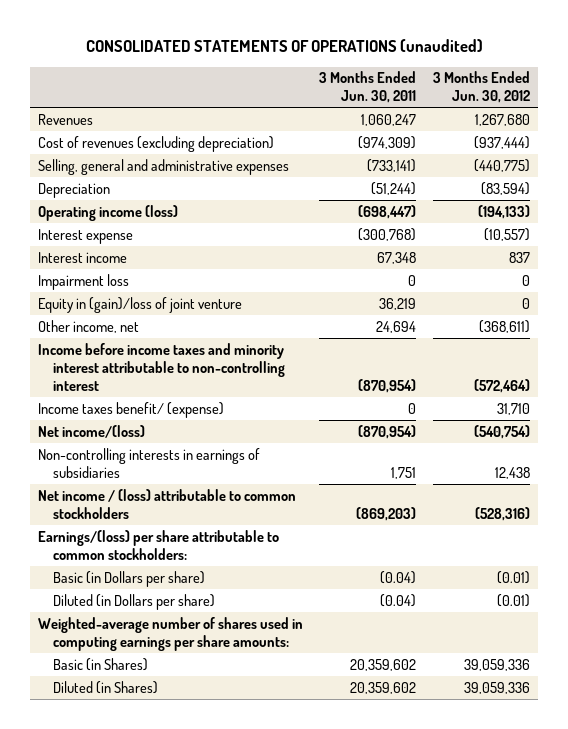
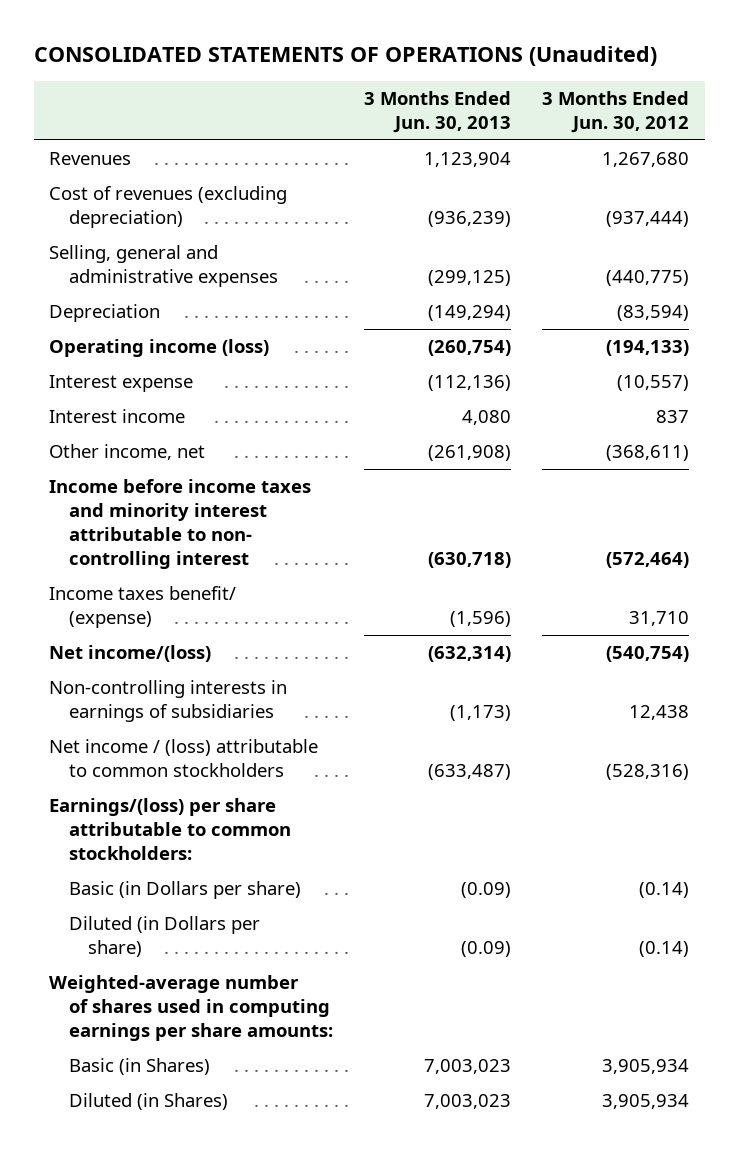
[85,39,483,53] CONSOLIDATED STATEMENTS OF OPERATIONS (unaudited) -> [33,46,657,67] CONSOLIDATED STATEMENTS OF OPERATIONS (Unaudited)
[319,71,417,104] 3 Months Ended Jun. 30, 2011 -> none
none -> [364,91,512,134] 3 Months Ended Jun. 30, 2013
[37,273,129,290] Impairment loss -> none
[37,296,242,313] Equity in (gain)/loss of joint venture -> none
[37,342,285,391] Income before income taxes and minority interest attributable to non-controlling interest -> [49,479,312,570] Income before income taxes and minority interest attributable to non- controlling interest
[496,570,530,584] (0.01) -> [639,882,690,899] (0.14)
[496,593,530,607] (0.01) -> [639,941,690,958] (0.14)
[463,658,530,671] 39,059,336 -> [602,1059,690,1075] 3,905,934
[463,681,530,694] 39,059,336 -> [602,1094,690,1110] 3,905,934

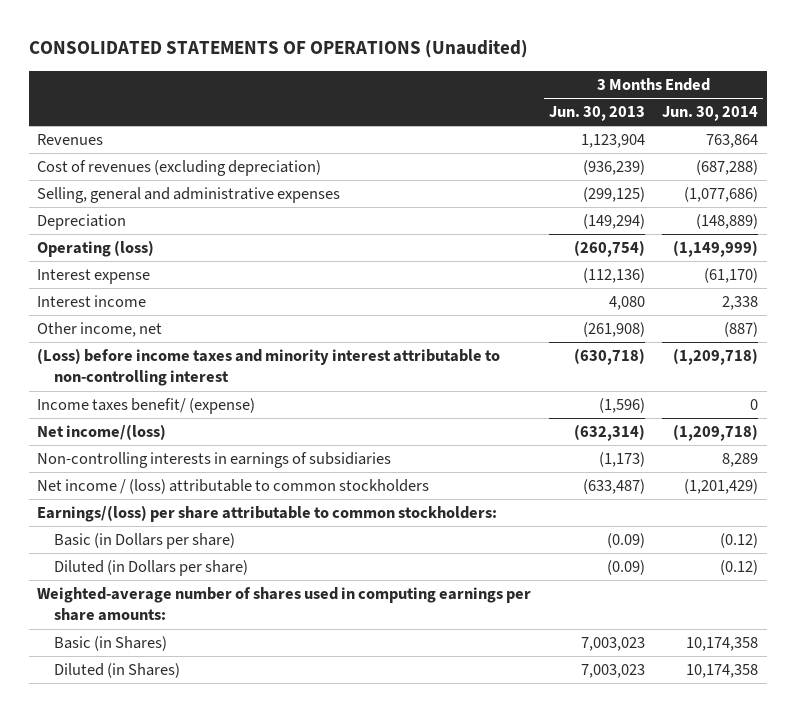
[542,91,690,134] 3 Months Ended Jun. 30, 2012 -> none
none -> [662,106,759,122] Jun. 30, 2014
[49,339,270,358] Operating income (loss) -> [37,240,155,258] Operating (loss)
[49,479,312,570] Income before income taxes and minority interest attributable to non- controlling interest -> [37,348,501,387] (Loss) before income taxes and minority interest attributable to non-controlling interest

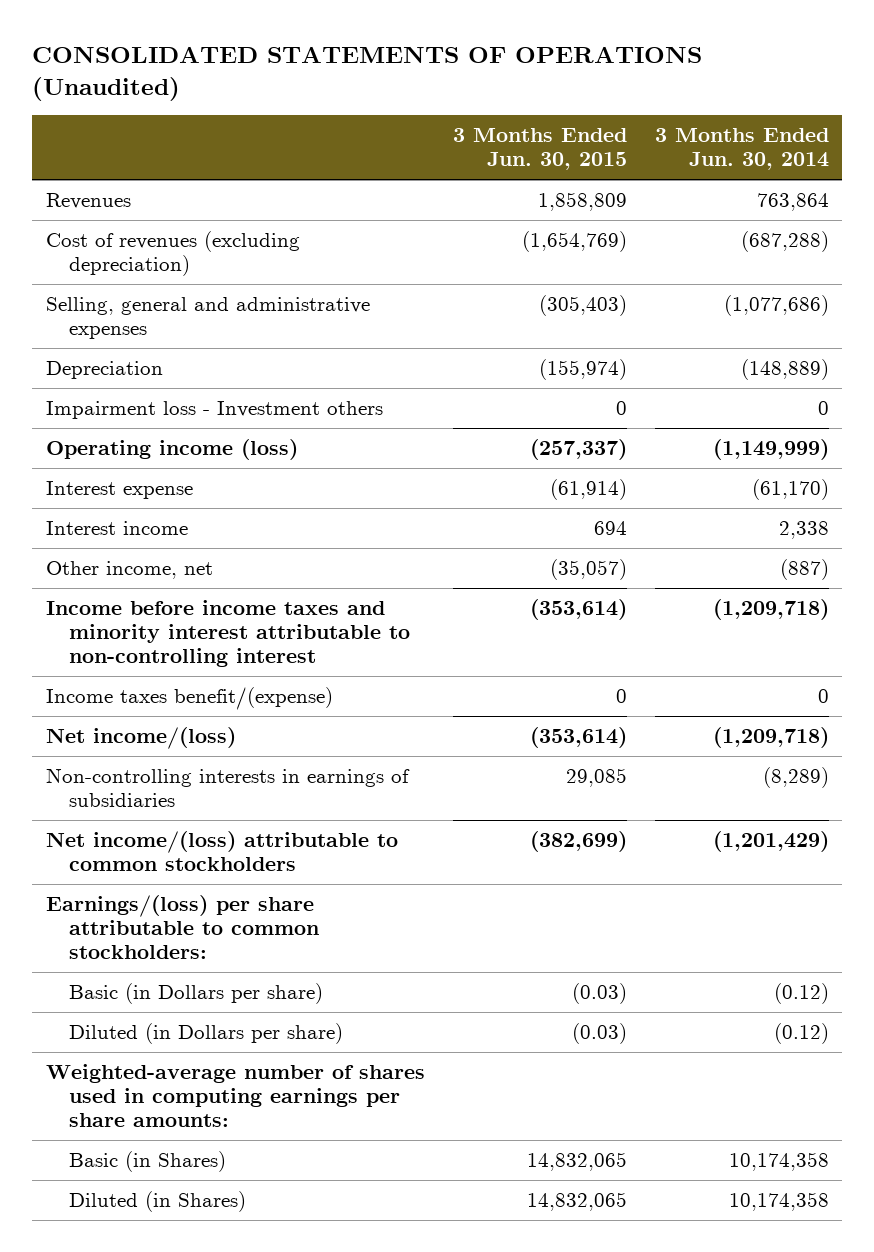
[548,106,645,122] Jun. 30, 2013 -> none
none -> [452,128,627,171] 3 Months Ended Jun. 30, 2015
none -> [45,400,383,419] Impairment loss - Investment others
[37,240,155,258] Operating (loss) -> [45,438,298,460] Operating income (loss)
[37,348,501,387] (Loss) before income taxes and minority interest attributable to non-controlling interest -> [45,599,410,667] Income before income taxes and minority interest attributable to non-controlling interest
[37,398,256,415] Income taxes benefit/ (expense) -> [45,686,333,710] Income taxes benefit/(expense)
[722,453,759,468] 8,289 -> [762,766,829,788] (8,289)
[37,479,430,495] Net income / (loss) attributable to common stockholders -> [45,830,398,871] Net income/(loss) attributable to common stockholders

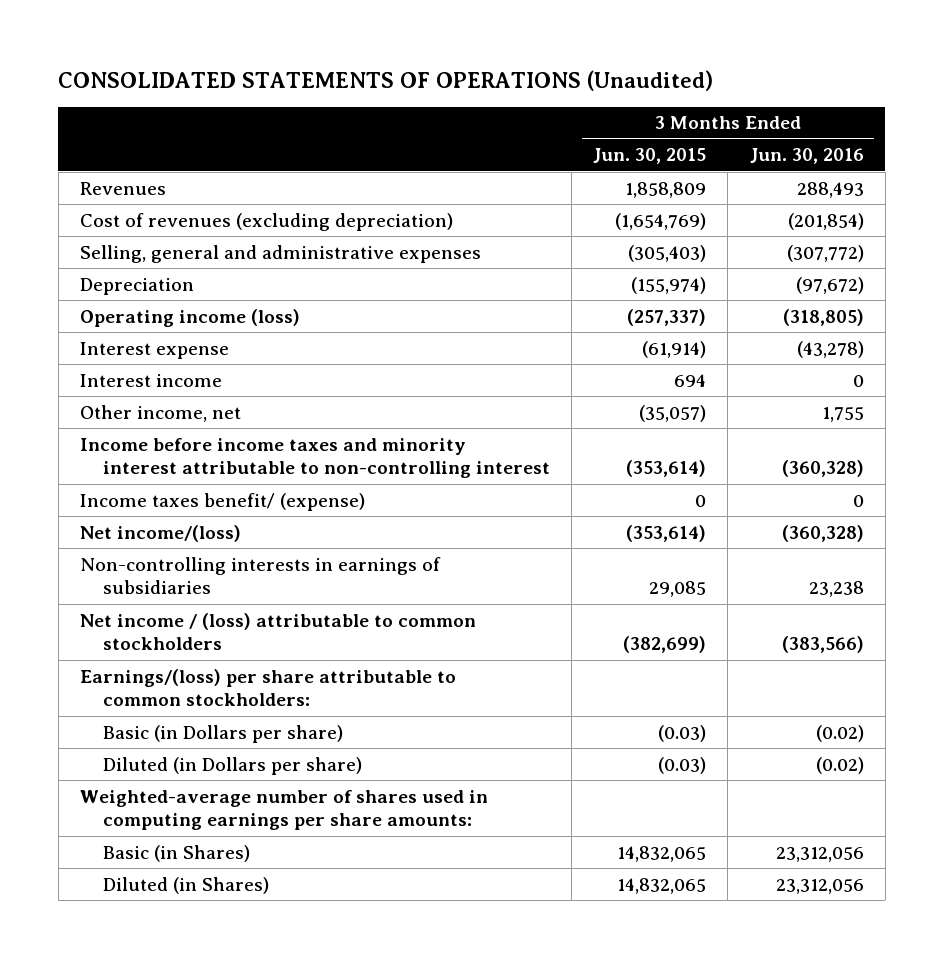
[654,128,829,171] 3 Months Ended Jun. 30, 2014 -> none
none -> [749,148,864,165] Jun. 30, 2016
[45,400,383,419] Impairment loss - Investment others -> none
[45,686,333,710] Income taxes benefit/(expense) -> [80,492,366,511] Income taxes benefit/ (expense)
[45,830,398,871] Net income/(loss) attributable to common stockholders -> [80,612,477,651] Net income / (loss) attributable to common stockholders

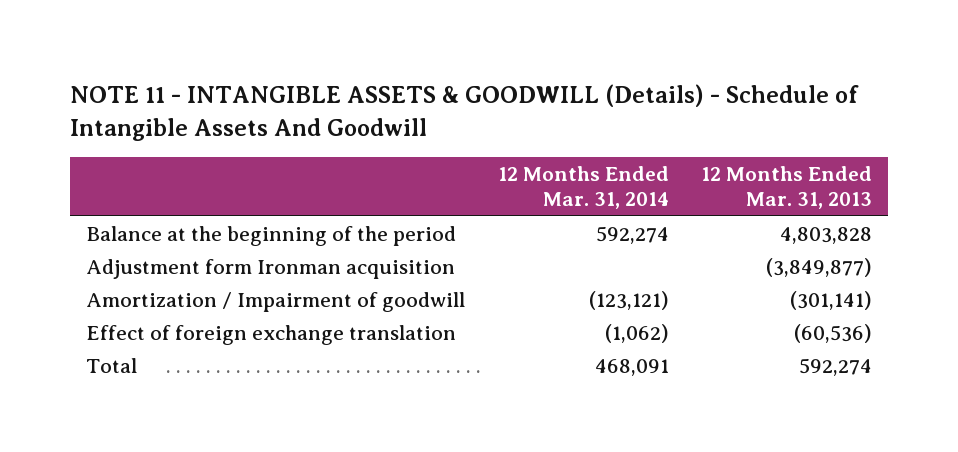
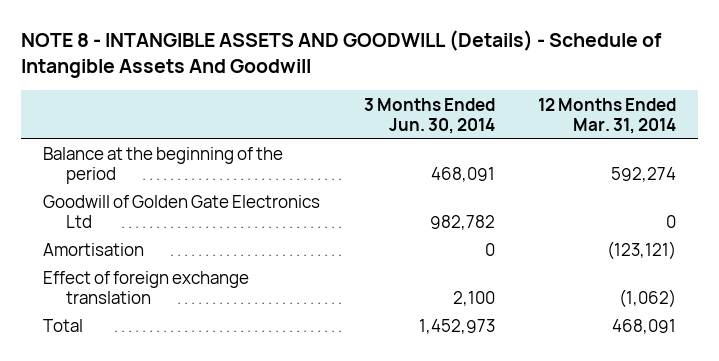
[70,83,860,141] NOTE 11 - INTANGIBLE ASSETS & GOODWILL (Details) - Schedule of Intangible Assets And Goodwill -> [21,30,663,79] NOTE 8 - INTANGIBLE ASSETS AND GOODWILL (Details) - Schedule of Intangible Assets And Goodwill
[700,165,872,210] 12 Months Ended Mar. 31, 2013 -> none
none -> [363,97,495,134] 3 Months Ended Jun. 30, 2014
[86,258,456,279] Adjustment form Ironman acquisition -> none
none -> [42,195,320,229] Goodwill of Golden Gate Electronics Ltd
[86,291,466,312] Amortization / Impairment of goodwill -> [42,243,144,257] Amortisation

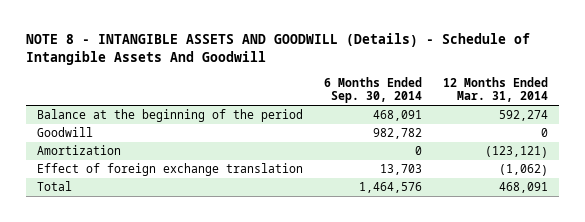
[363,97,495,134] 3 Months Ended Jun. 30, 2014 -> none
none -> [324,76,423,104] 6 Months Ended Sep. 30, 2014
[42,195,320,229] Goodwill of Golden Gate Electronics Ltd -> [36,127,93,138] Goodwill
[42,243,144,257] Amortisation -> [36,145,121,156] Amortization

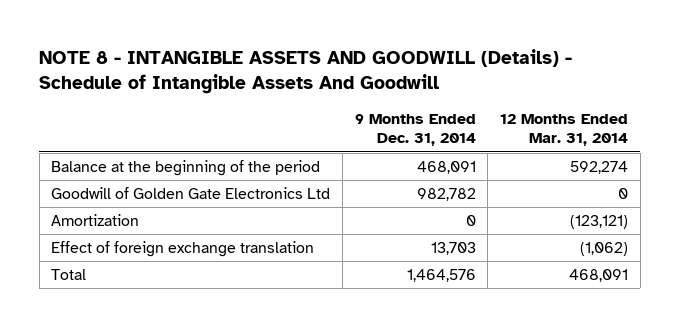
[324,76,423,104] 6 Months Ended Sep. 30, 2014 -> none
none -> [354,114,476,147] 9 Months Ended Dec. 31, 2014
[36,127,93,138] Goodwill -> [51,187,331,200] Goodwill of Golden Gate Electronics Ltd

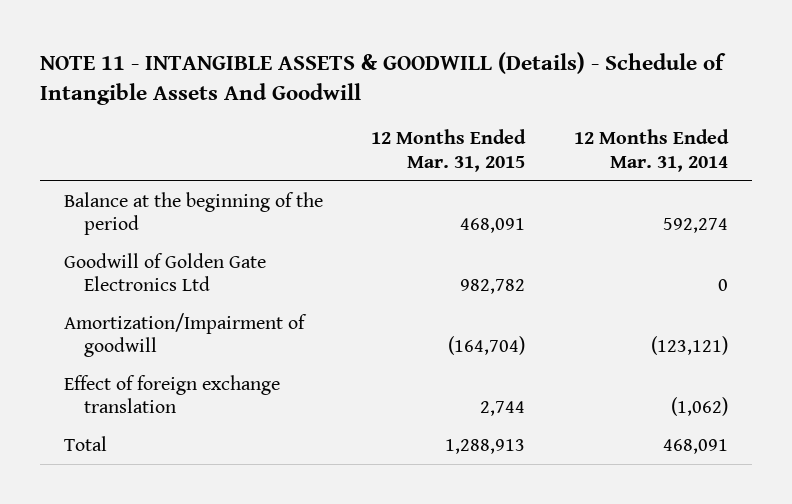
[39,49,573,95] NOTE 8 - INTANGIBLE ASSETS AND GOODWILL (Details) - Schedule of Intangible Assets And Goodwill -> [39,51,726,106] NOTE 11 - INTANGIBLE ASSETS & GOODWILL (Details) - Schedule of Intangible Assets And Goodwill
[354,114,476,147] 9 Months Ended Dec. 31, 2014 -> none
none -> [371,129,527,172] 12 Months Ended Mar. 31, 2015
[51,214,140,227] Amortization -> [63,312,307,358] Amortization/Impairment of goodwill

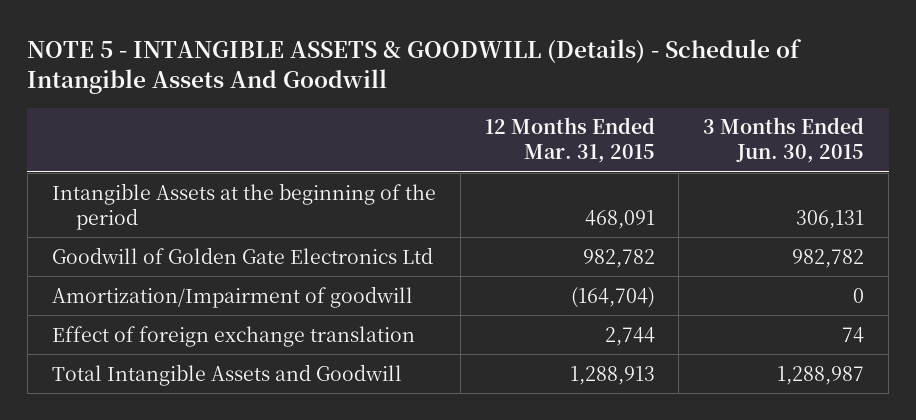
[39,51,726,106] NOTE 11 - INTANGIBLE ASSETS & GOODWILL (Details) - Schedule of Intangible Assets And Goodwill -> [27,38,803,95] NOTE 5 - INTANGIBLE ASSETS & GOODWILL (Details) - Schedule of Intangible Assets And Goodwill
[573,129,729,172] 12 Months Ended Mar. 31, 2014 -> none
none -> [703,117,865,164] 3 Months Ended Jun. 30, 2015
[63,191,323,236] Balance at the beginning of the period -> [51,182,436,230] Intangible Assets at the beginning of the period
[63,435,107,451] Total -> [51,363,402,386] Total Intangible Assets and Goodwill

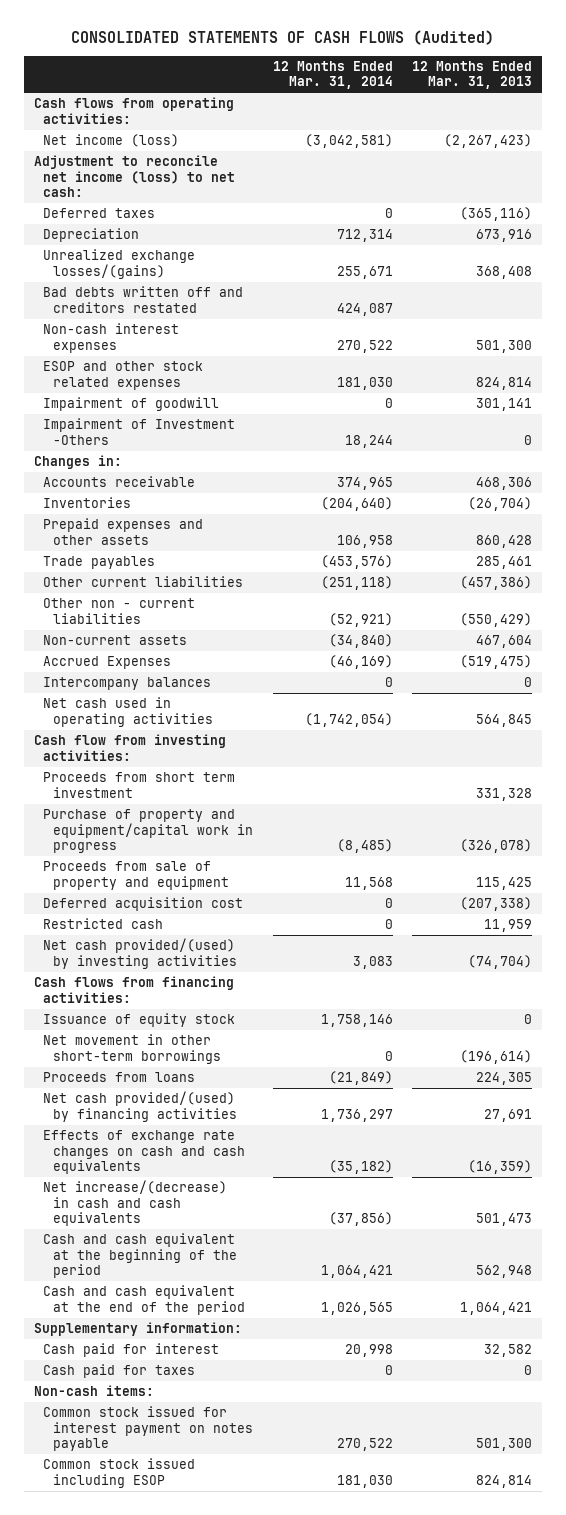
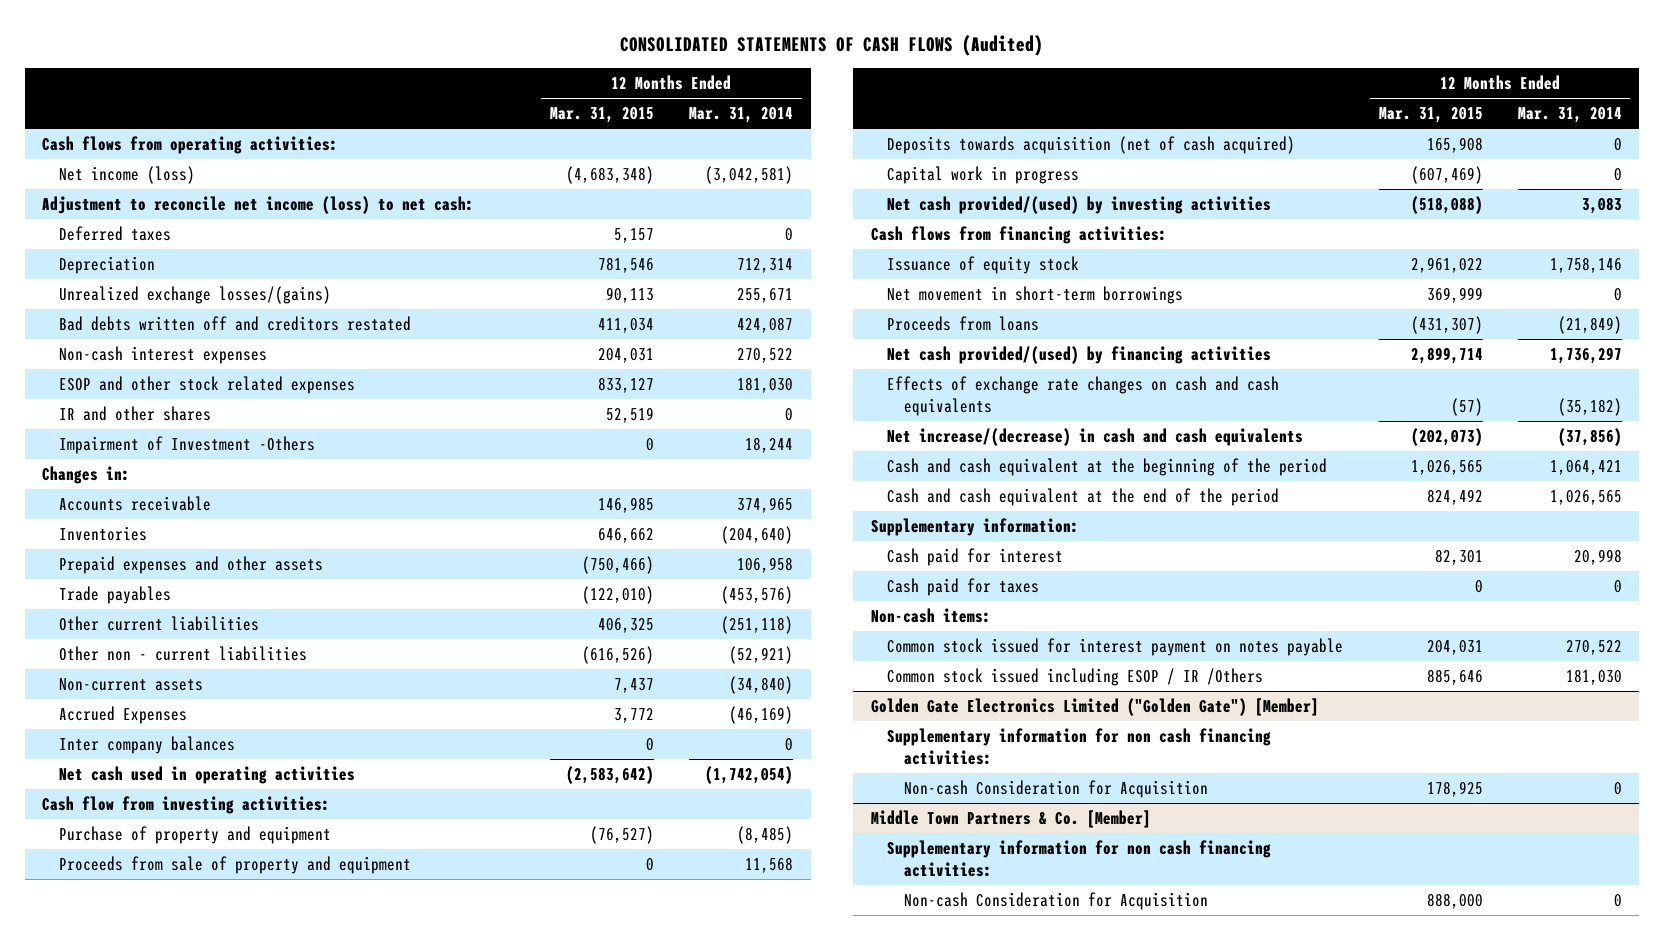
[412,60,533,90] 12 Months Ended Mar. 31, 2013 -> none
none -> [549,107,654,124] Mar. 31, 2015
[43,396,220,411] Impairment of goodwill -> none
none -> [58,405,211,421] IR and other shares
[43,676,212,690] Intercompany balances -> none
none -> [58,735,235,754] Inter company balances
[43,771,236,798] Proceeds from short term investment -> none
[43,808,253,854] Purchase of property and equipment/capital work in progress -> [58,825,331,844] Purchase of property and equipment
[43,896,244,911] Deferred acquisition cost -> none
[43,917,164,929] Restricted cash -> none
none -> [887,135,1296,154] Deposits towards acquisition (net of cash acquired)
none -> [887,165,1080,184] Capital work in progress
[43,1033,221,1064] Net movement in other short-term borrowings -> [887,285,1184,304] Net movement in short-term borrowings
[43,1457,196,1488] Common stock issued including ESOP -> [887,667,1264,686] Common stock issued including ESOP / IR /Others
none -> [870,697,1319,716] Golden Gate Electronics Limited ("Golden Gate") [Member]
none -> [887,727,1272,766] Supplementary information for non cash financing activities:
none -> [903,779,1208,798] Non-cash Consideration for Acquisition
none -> [870,809,1151,828] Middle Town Partners & Co. [Member]
none -> [887,839,1272,878] Supplementary information for non cash financing activities:
none -> [903,891,1208,910] Non-cash Consideration for Acquisition

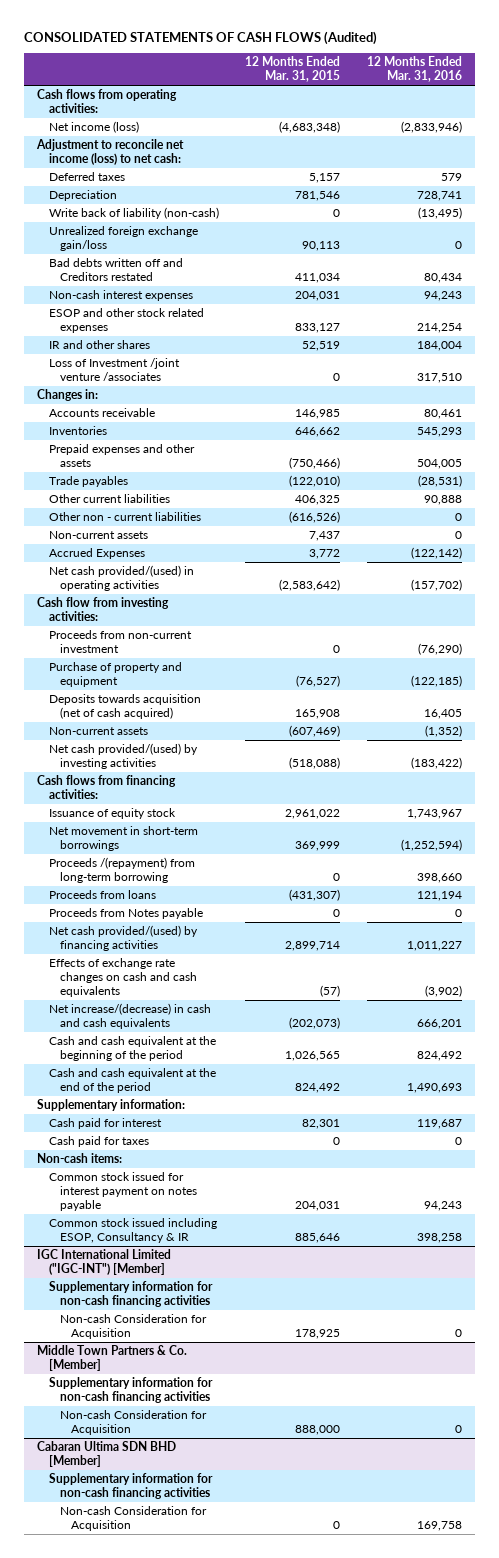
[688,107,793,124] Mar. 31, 2014 -> none
none -> [366,56,462,83] 12 Months Ended Mar. 31, 2016
none -> [48,207,219,220] Write back of liability (non-cash)
[58,285,331,304] Unrealized exchange losses/(gains) -> [48,226,198,252] Unrealized foreign exchange gain/loss
[58,315,411,331] Bad debts written off and creditors restated -> [48,258,183,282] Bad debts written off and Creditors restated
[58,435,315,454] Impairment of Investment -Others -> [48,358,180,382] Loss of Investment /joint venture /associates
[58,735,235,754] Inter company balances -> none
[58,765,355,784] Net cash used in operating activities -> [48,565,194,592] Net cash provided/(used) in operating activities
none -> [48,630,192,654] Proceeds from non-current investment
[58,855,411,874] Proceeds from sale of property and equipment -> none
[887,165,1080,184] Capital work in progress -> [48,727,148,736] Non-current assets
none -> [48,857,195,884] Proceeds /(repayment) from long-term borrowing
none -> [48,908,203,920] Proceeds from Notes payable
[870,697,1319,716] Golden Gate Electronics Limited ("Golden Gate") [Member] -> none
[887,667,1264,686] Common stock issued including ESOP / IR /Others -> [48,1218,217,1244] Common stock issued including ESOP, Consultancy & IR
none -> [37,1249,172,1276] IGC International Limited ("IGC-INT") [Member]
[887,727,1272,766] Supplementary information for non cash financing activities: -> [48,1281,213,1308] Supplementary information for non-cash financing activities
[887,839,1272,878] Supplementary information for non cash financing activities: -> [48,1377,213,1404] Supplementary information for non-cash financing activities
none -> [37,1441,177,1468] Cabaran Ultima SDN BHD [Member]
none -> [48,1473,213,1500] Supplementary information for non-cash financing activities
none -> [59,1506,207,1532] Non-cash Consideration for Acquisition

